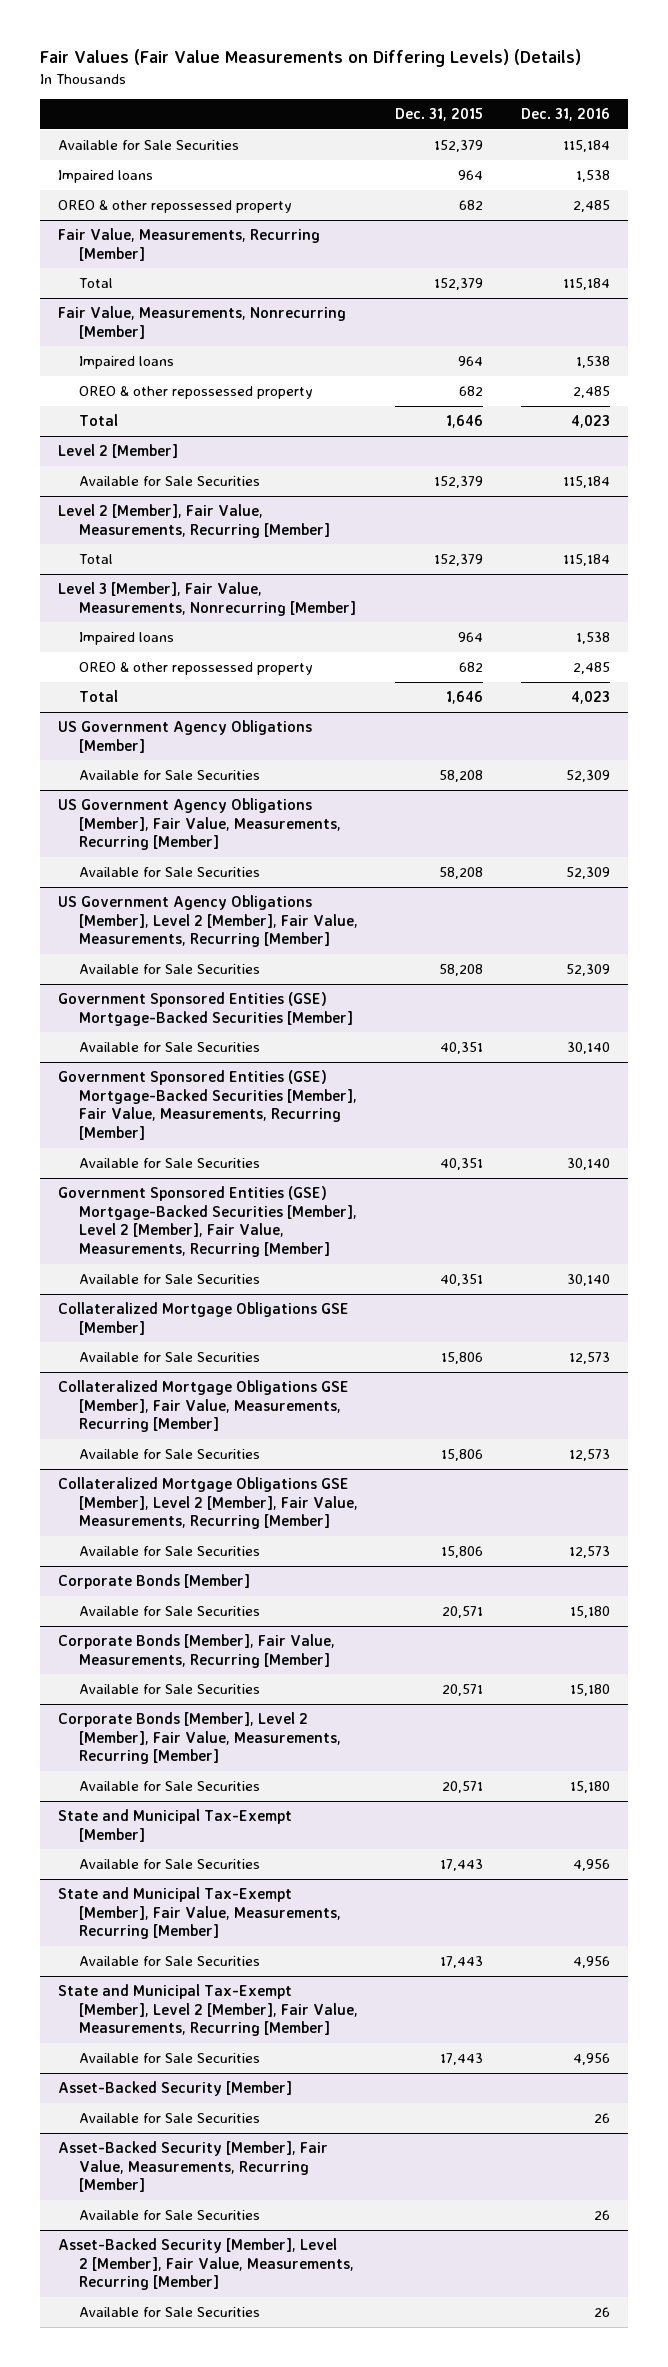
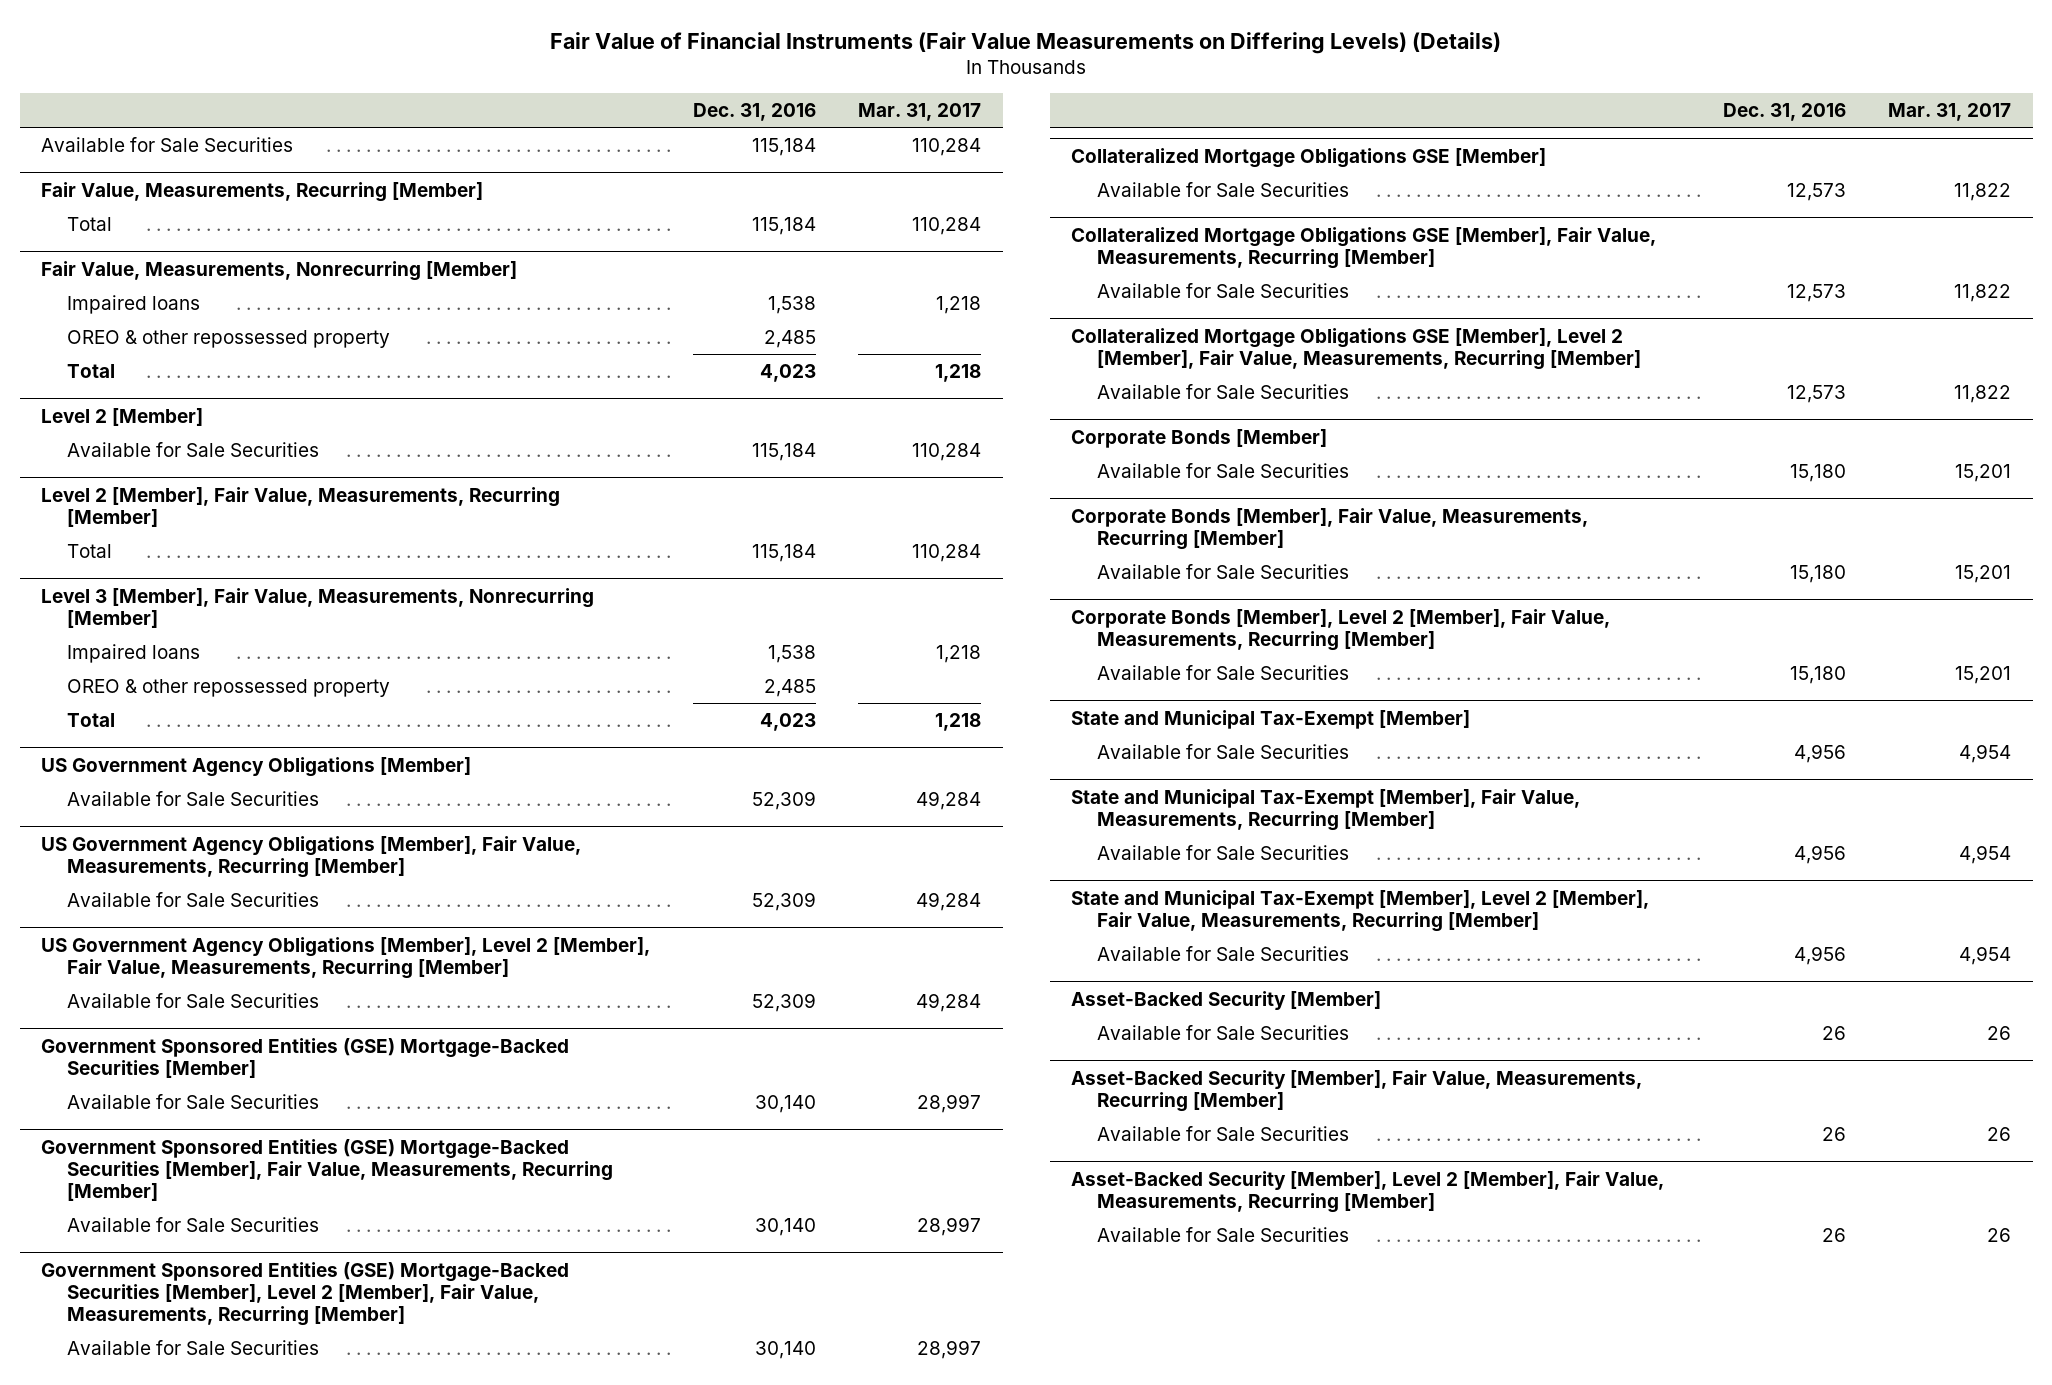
[39,49,581,68] Fair Values (Fair Value Measurements on Differing Levels) (Details) -> [550,31,1502,54] Fair Value of Financial Instruments (Fair Value Measurements on Differing Levels) (Details)
[395,108,484,122] Dec. 31, 2015 -> none
none -> [858,102,982,121] Mar. 31, 2017
[58,170,154,184] Impaired loans -> none
[58,200,293,214] OREO & other repossessed property -> none

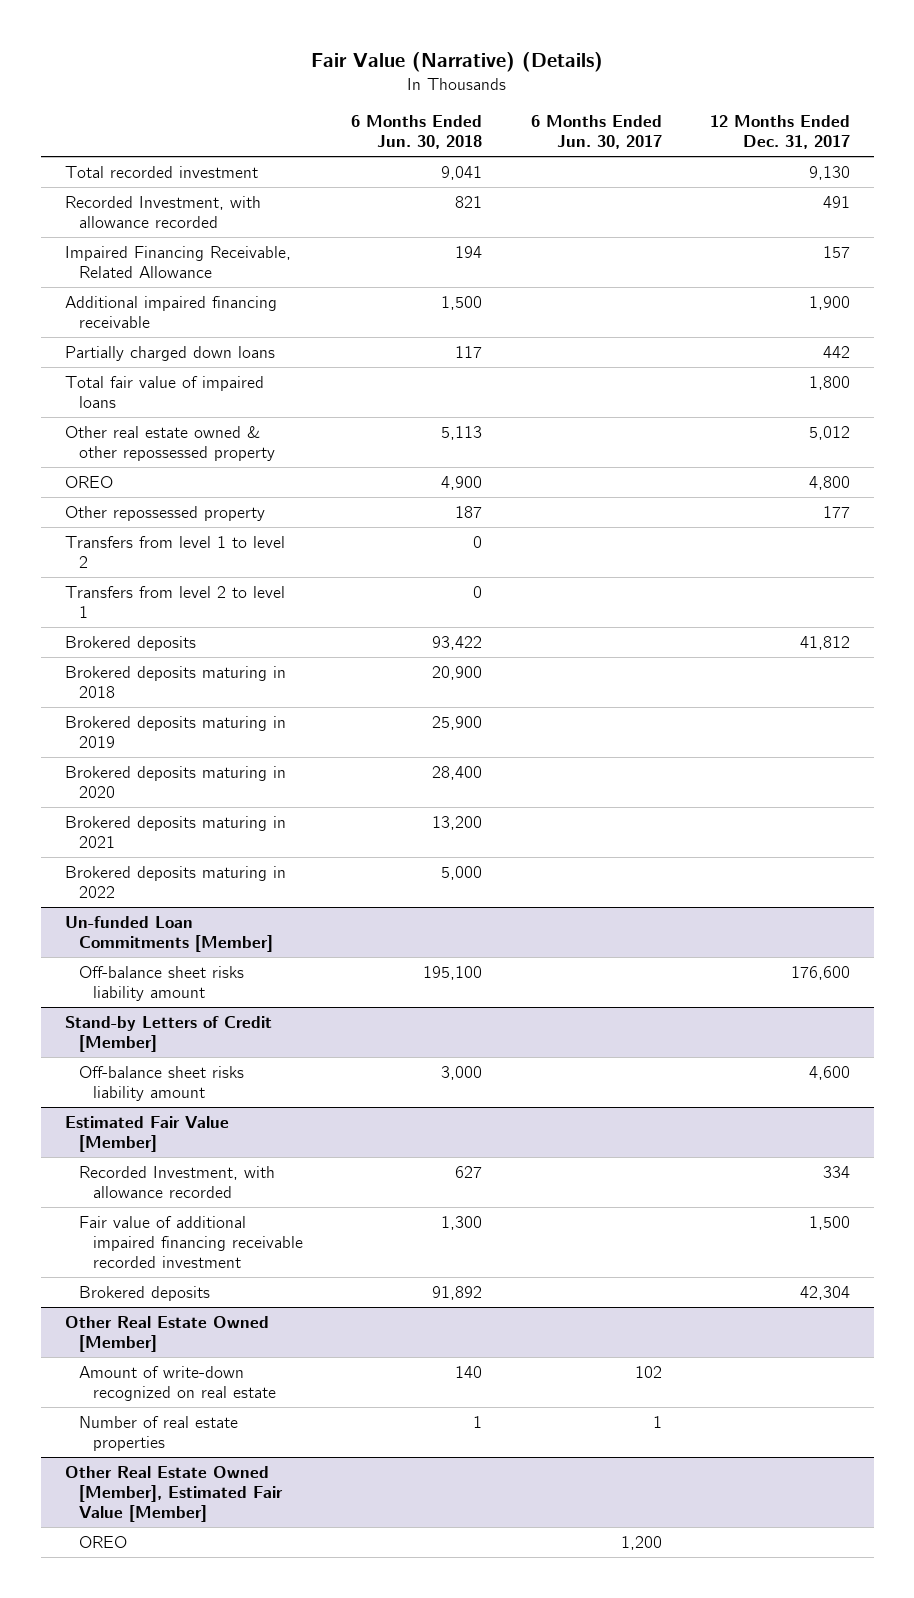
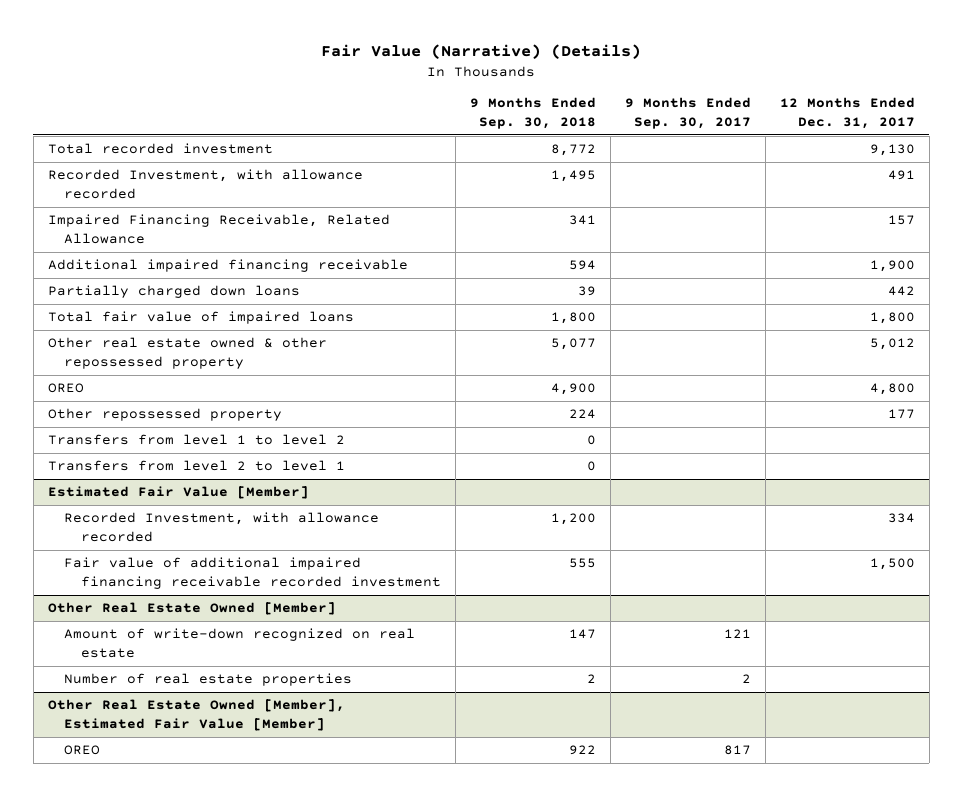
[351,115,483,150] 6 Months Ended Jun. 30, 2018 -> none
[530,115,662,150] 6 Months Ended Jun. 30, 2017 -> none
none -> [469,97,596,130] 9 Months Ended Sep. 30, 2018
none -> [624,97,751,130] 9 Months Ended Sep. 30, 2017
[64,635,196,651] Brokered deposits -> none
[64,665,286,698] Brokered deposits maturing in 2018 -> none
[64,715,286,748] Brokered deposits maturing in 2019 -> none
[64,765,286,798] Brokered deposits maturing in 2020 -> none
[64,815,286,848] Brokered deposits maturing in 2021 -> none
[64,865,286,898] Brokered deposits maturing in 2022 -> none
[64,915,274,952] Un-funded Loan Commitments [Member] -> none
[79,965,245,1001] Off-balance sheet risks liability amount -> none
[64,1015,272,1052] Stand-by Letters of Credit [Member] -> none
[79,1065,245,1101] Off-balance sheet risks liability amount -> none
[79,1285,211,1301] Brokered deposits -> none

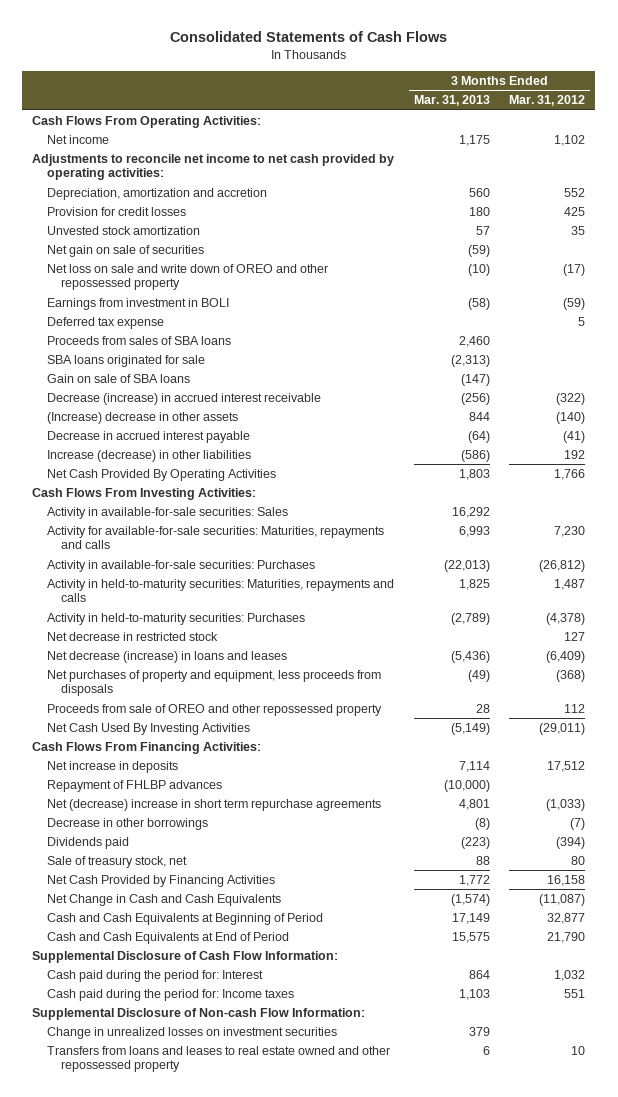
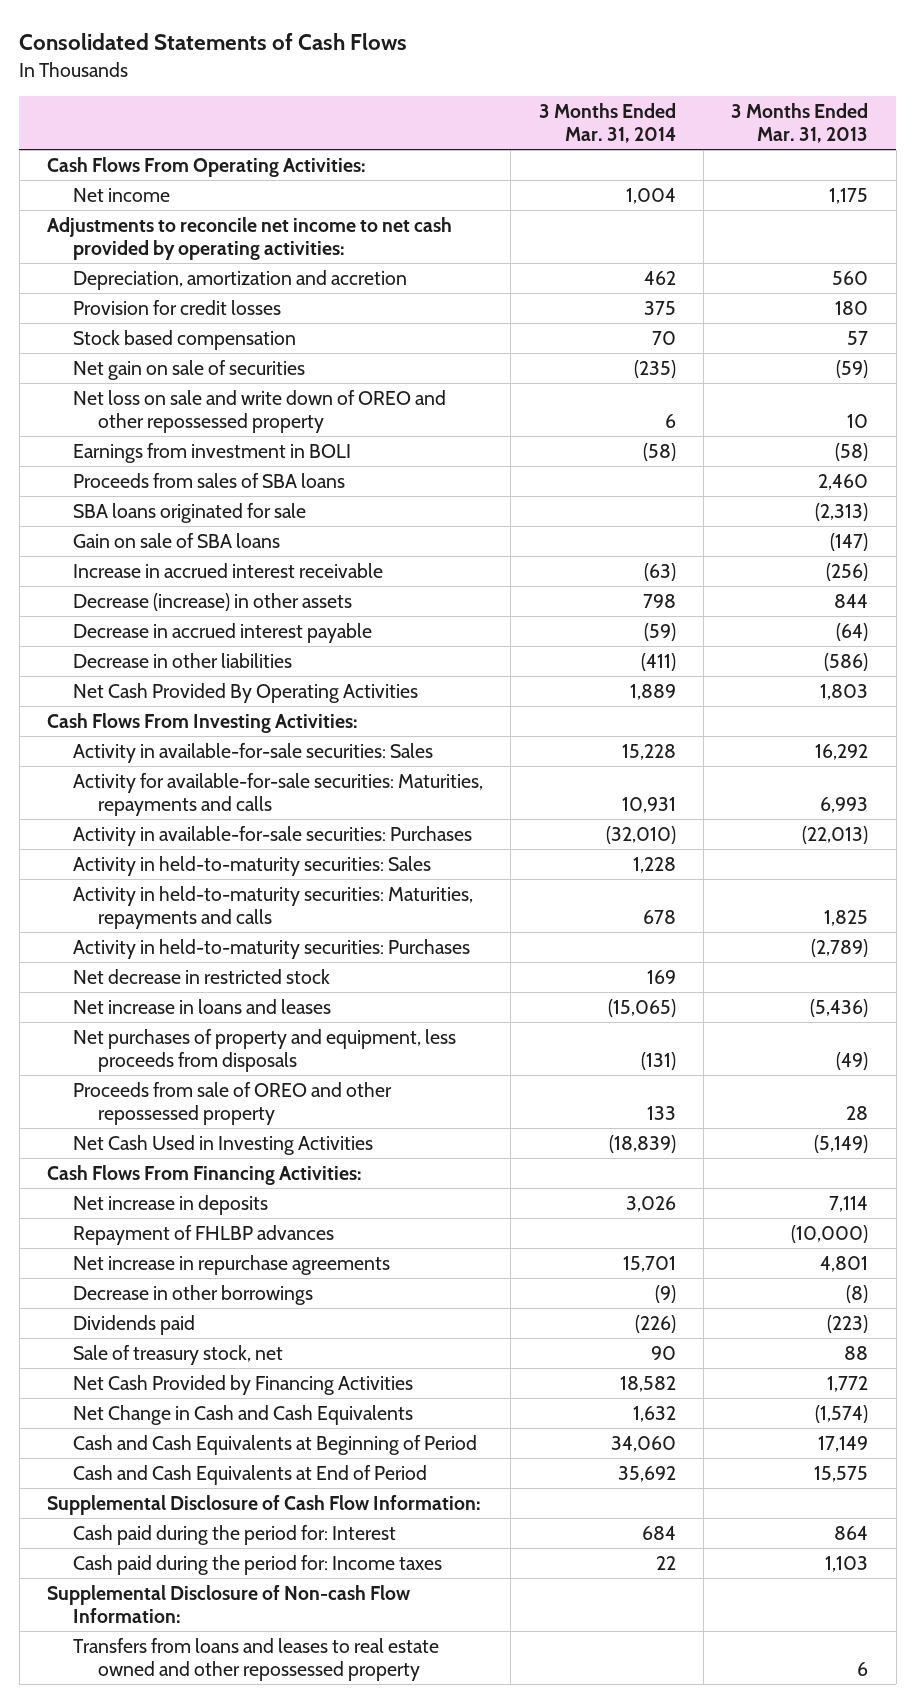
[509,95,586,107] Mar. 31, 2012 -> none
none -> [538,103,676,144] 3 Months Ended Mar. 31, 2014
[46,225,200,235] Unvested stock amortization -> [72,329,296,350] Stock based compensation
[467,263,490,276] (10) -> [847,414,869,429] 10
[46,316,164,329] Deferred tax expense -> none
[46,392,321,405] Decrease (increase) in accrued interest receivable -> [72,562,383,578] Increase in accrued interest receivable
[46,411,238,424] (Increase) decrease in other assets -> [72,592,352,611] Decrease (increase) in other assets
[46,449,251,462] Increase (decrease) in other liabilities -> [72,652,292,668] Decrease in other liabilities
none -> [72,855,431,876] Activity in held-to-maturity securities: Sales
[46,650,287,663] Net decrease (increase) in loans and leases -> [72,998,331,1014] Net increase in loans and leases
[46,722,250,735] Net Cash Used By Investing Activities -> [72,1134,373,1155] Net Cash Used in Investing Activities
[46,798,381,811] Net (decrease) increase in short term repurchase agreements -> [72,1254,390,1275] Net increase in repurchase agreements
[46,1026,337,1039] Change in unrealized losses on investment securities -> none

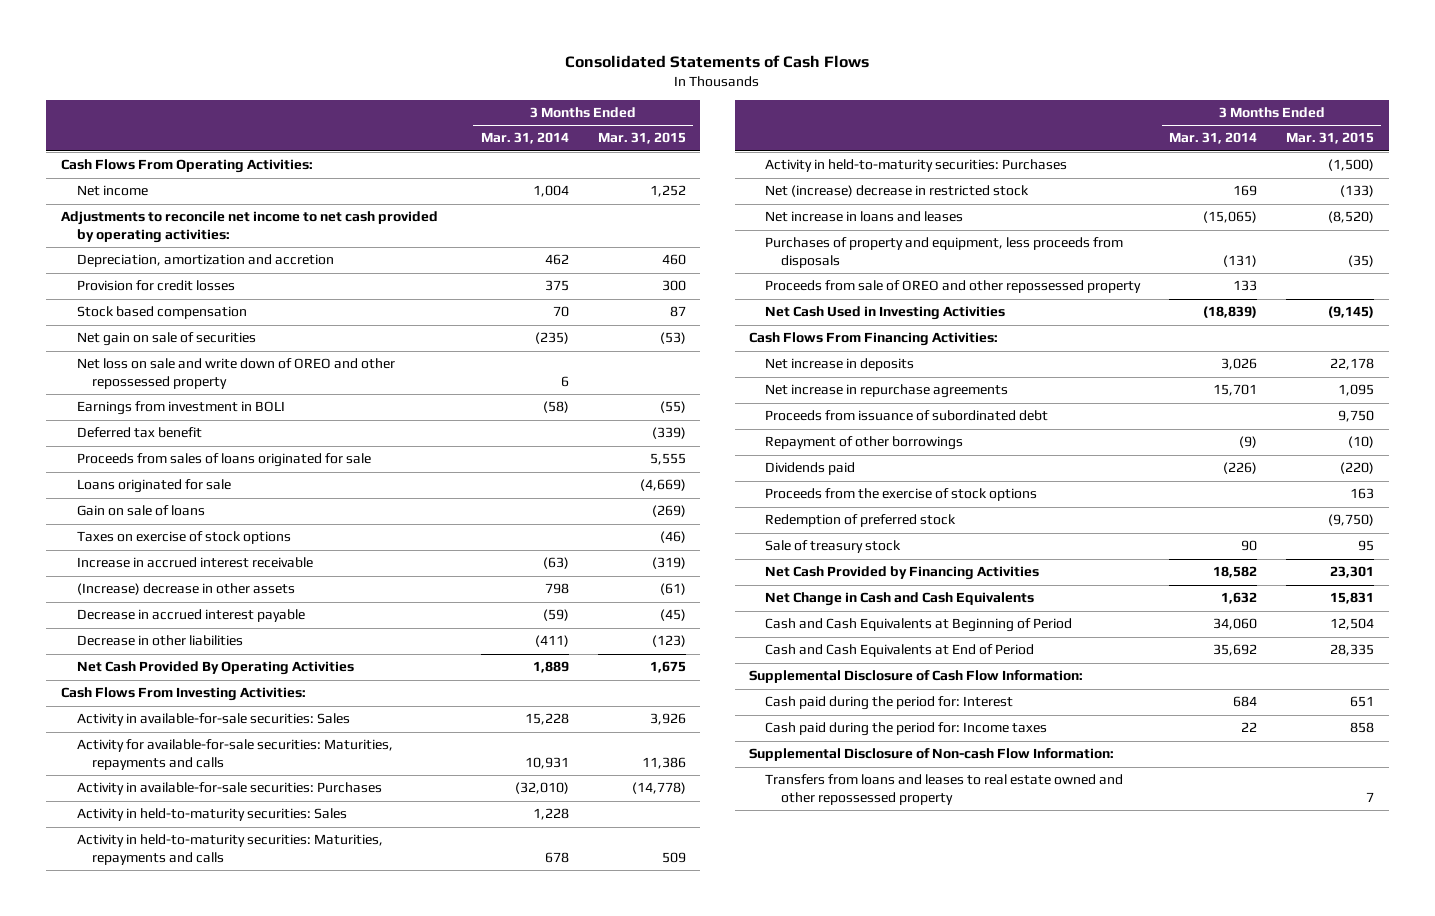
[731,103,869,144] 3 Months Ended Mar. 31, 2013 -> none
none -> [597,132,686,145] Mar. 31, 2015
none -> [76,427,202,439] Deferred tax benefit
[72,472,345,488] Proceeds from sales of SBA loans -> [76,453,371,468] Proceeds from sales of loans originated for sale
[72,502,306,523] SBA loans originated for sale -> [76,479,231,494] Loans originated for sale
[72,532,280,548] Gain on sale of SBA loans -> [76,505,205,517] Gain on sale of loans
none -> [76,531,291,545] Taxes on exercise of stock options
[72,592,352,611] Decrease (increase) in other assets -> [76,583,295,596] (Increase) decrease in other assets
[72,968,330,984] Net decrease in restricted stock -> [764,185,1029,198] Net (increase) decrease in restricted stock
[72,1028,456,1073] Net purchases of property and equipment, less proceeds from disposals -> [764,237,1123,268] Purchases of property and equipment, less proceeds from disposals
[72,1224,334,1245] Repayment of FHLBP advances -> none
none -> [764,410,1048,422] Proceeds from issuance of subordinated debt
[72,1284,313,1305] Decrease in other borrowings -> [764,436,963,451] Repayment of other borrowings
none -> [764,488,1037,502] Proceeds from the exercise of stock options
none -> [764,514,956,528] Redemption of preferred stock
[72,1344,283,1365] Sale of treasury stock, net -> [764,540,901,554] Sale of treasury stock

